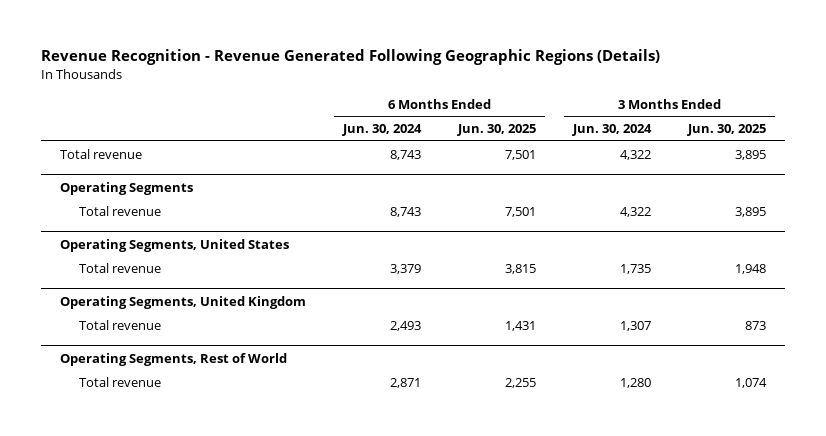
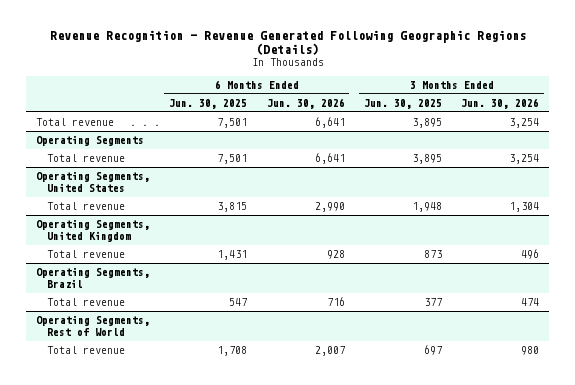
[341,124,422,137] Jun. 30, 2024 -> none
[572,124,653,137] Jun. 30, 2024 -> none
none -> [266,98,345,110] Jun. 30, 2026
none -> [461,98,540,110] Jun. 30, 2026
none -> [35,267,150,288] Operating Segments, Brazil
none -> [46,298,125,307] Total revenue
[505,377,537,388] 2,255 -> [217,346,248,357] 1,708
[735,377,768,388] 1,074 -> [424,345,443,356] 697

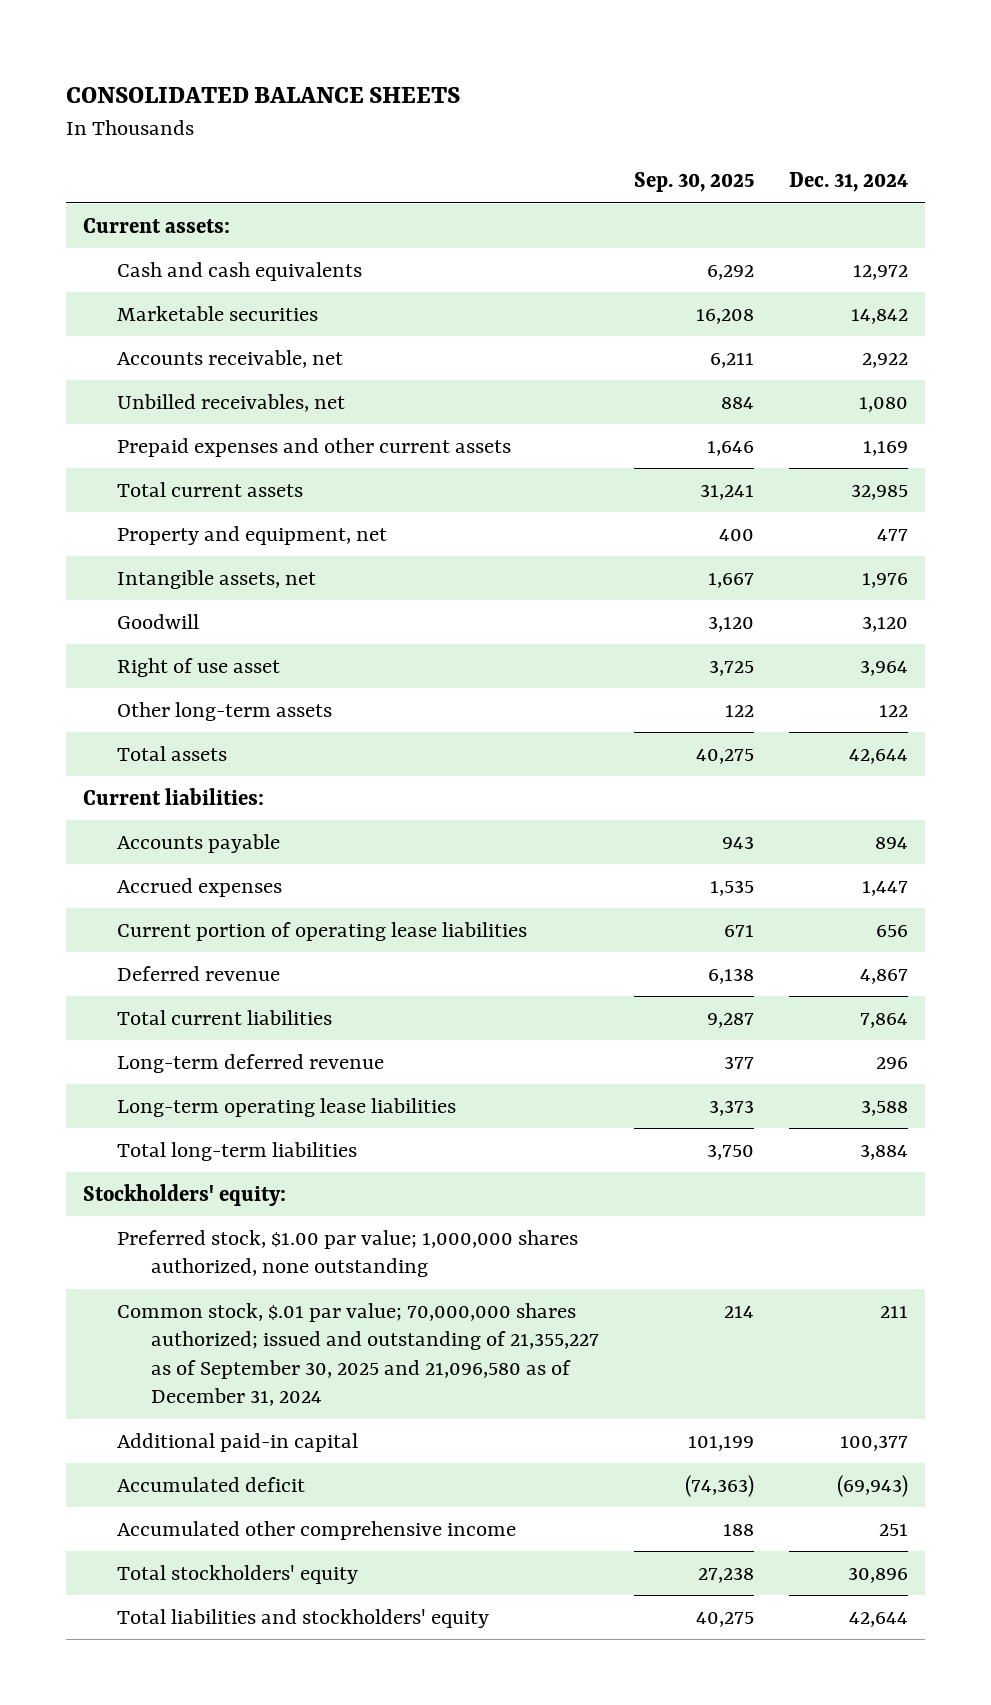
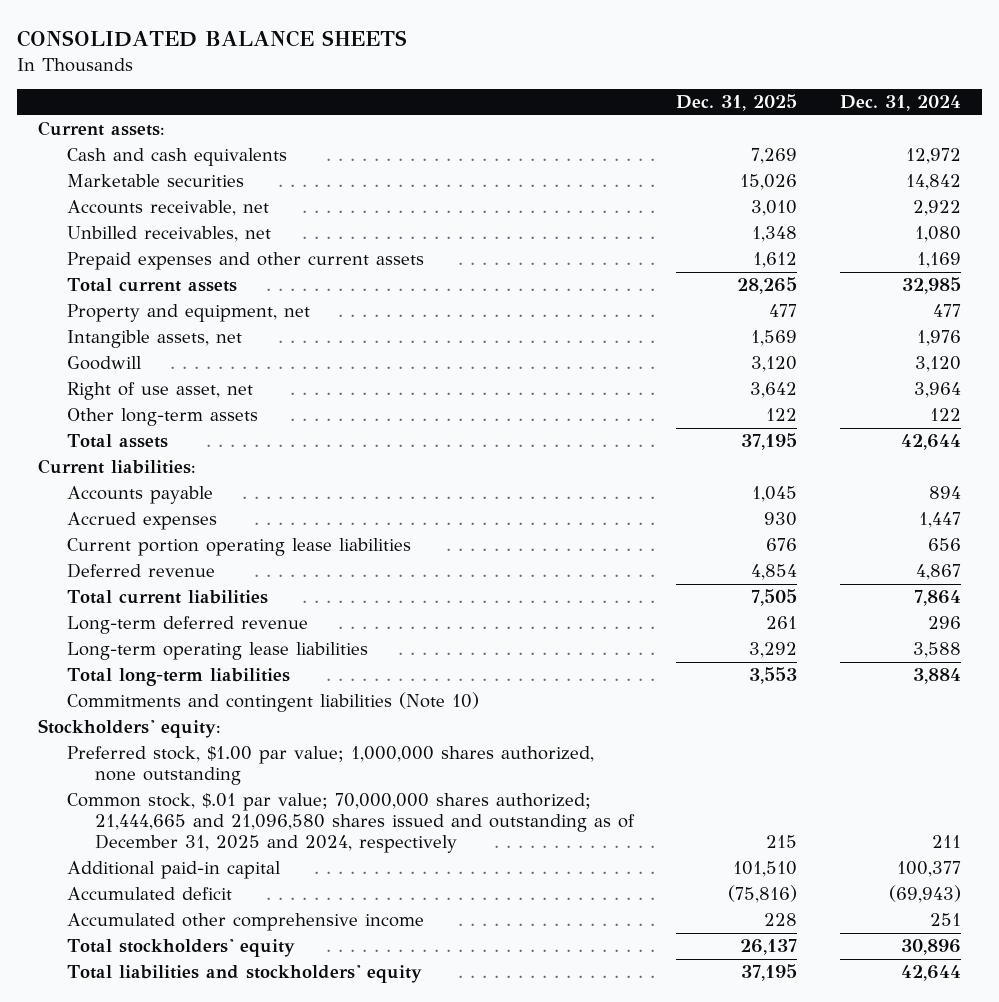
[633,172,754,193] Sep. 30, 2025 -> none
none -> [676,94,798,112] Dec. 31, 2025
[117,657,281,677] Right of use asset -> [66,382,253,401] Right of use asset, net
[117,921,528,941] Current portion of operating lease liabilities -> [66,538,411,557] Current portion operating lease liabilities
none -> [66,692,479,713] Commitments and contingent liabilities (Note 10)
[117,1302,600,1407] Common stock, $.01 par value; 70,000,000 shares authorized; issued and outstanding of 21,355,227 as of September 30, 2025 and 21,096,580 as of December 31, 2024 -> [66,793,635,854] Common stock, $.01 par value; 70,000,000 shares authorized; 21,444,665 and 21,096,580 shares issued and outstanding as of December 31, 2025 and 2024, respectively

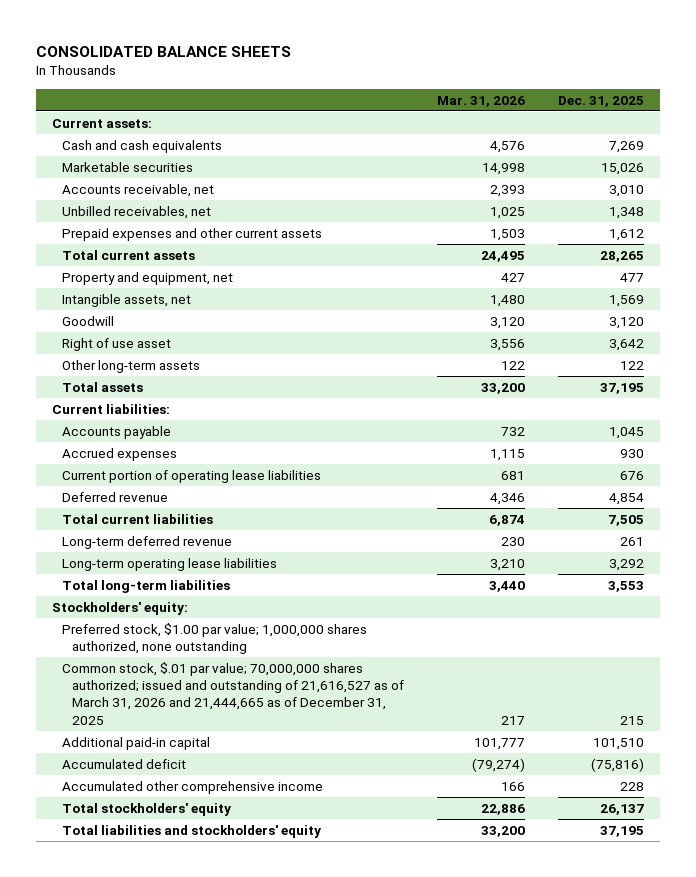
[839,95,961,112] Dec. 31, 2024 -> none
none -> [437,95,526,107] Mar. 31, 2026
[66,382,253,401] Right of use asset, net -> [62,337,172,351] Right of use asset
[66,538,411,557] Current portion operating lease liabilities -> [62,469,322,483] Current portion of operating lease liabilities
[66,692,479,713] Commitments and contingent liabilities (Note 10) -> none
[66,793,635,854] Common stock, $.01 par value; 70,000,000 shares authorized; 21,444,665 and 21,096,580 shares issued and outstanding as of December 31, 2025 and 2024, respectively -> [62,661,405,725] Common stock, $.01 par value; 70,000,000 shares authorized; issued and outstanding of 21,616,527 as of March 31, 2026 and 21,444,665 as of December 31, 2025

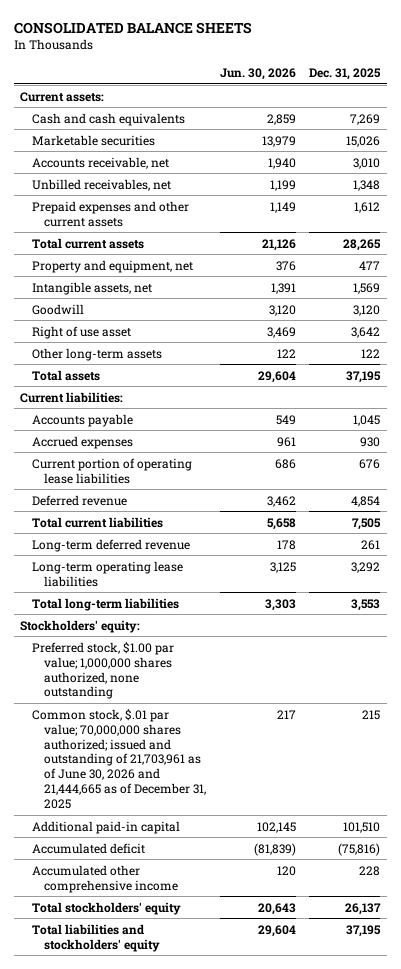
[437,95,526,107] Mar. 31, 2026 -> none
none -> [219,67,296,80] Jun. 30, 2026
[62,661,405,725] Common stock, $.01 par value; 70,000,000 shares authorized; issued and outstanding of 21,616,527 as of March 31, 2026 and 21,444,665 as of December 31, 2025 -> [32,708,207,810] Common stock, $.01 par value; 70,000,000 shares authorized; issued and outstanding of 21,703,961 as of June 30, 2026 and 21,444,665 as of December 31, 2025

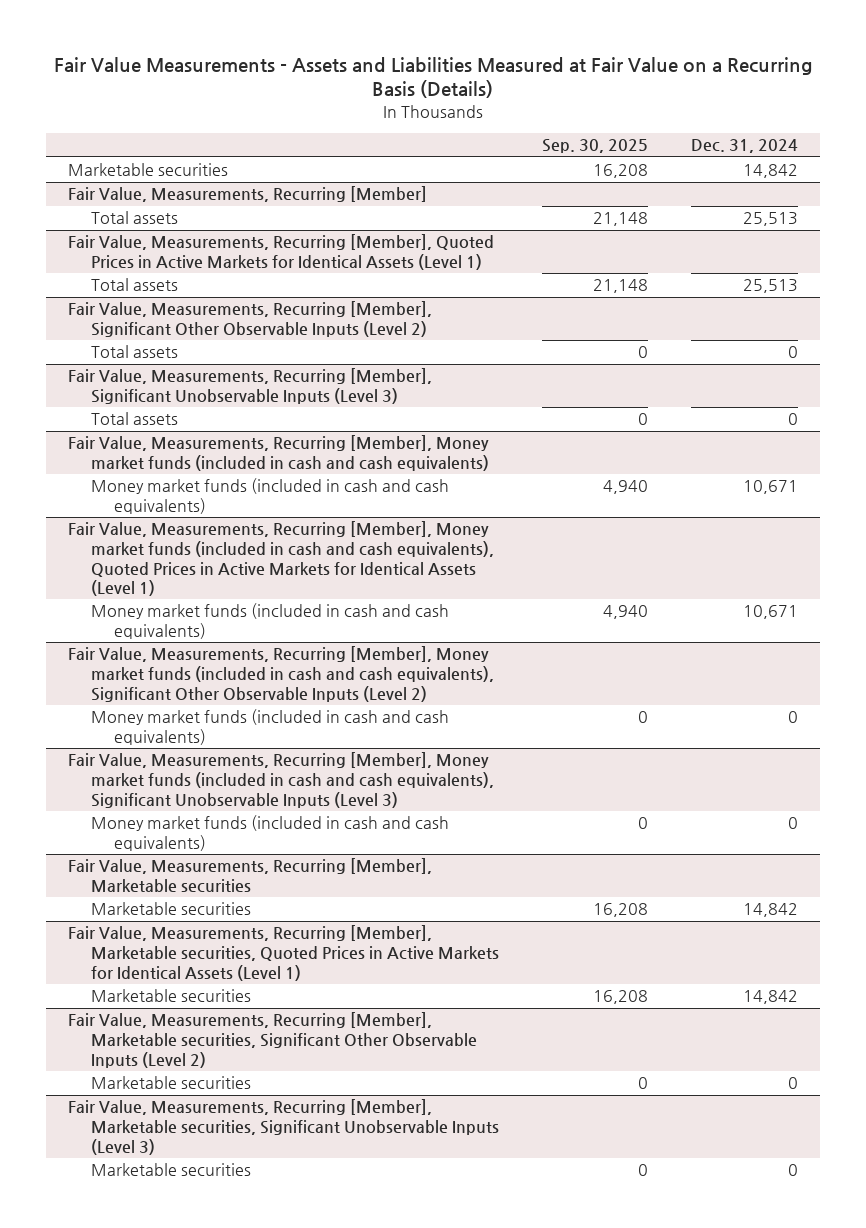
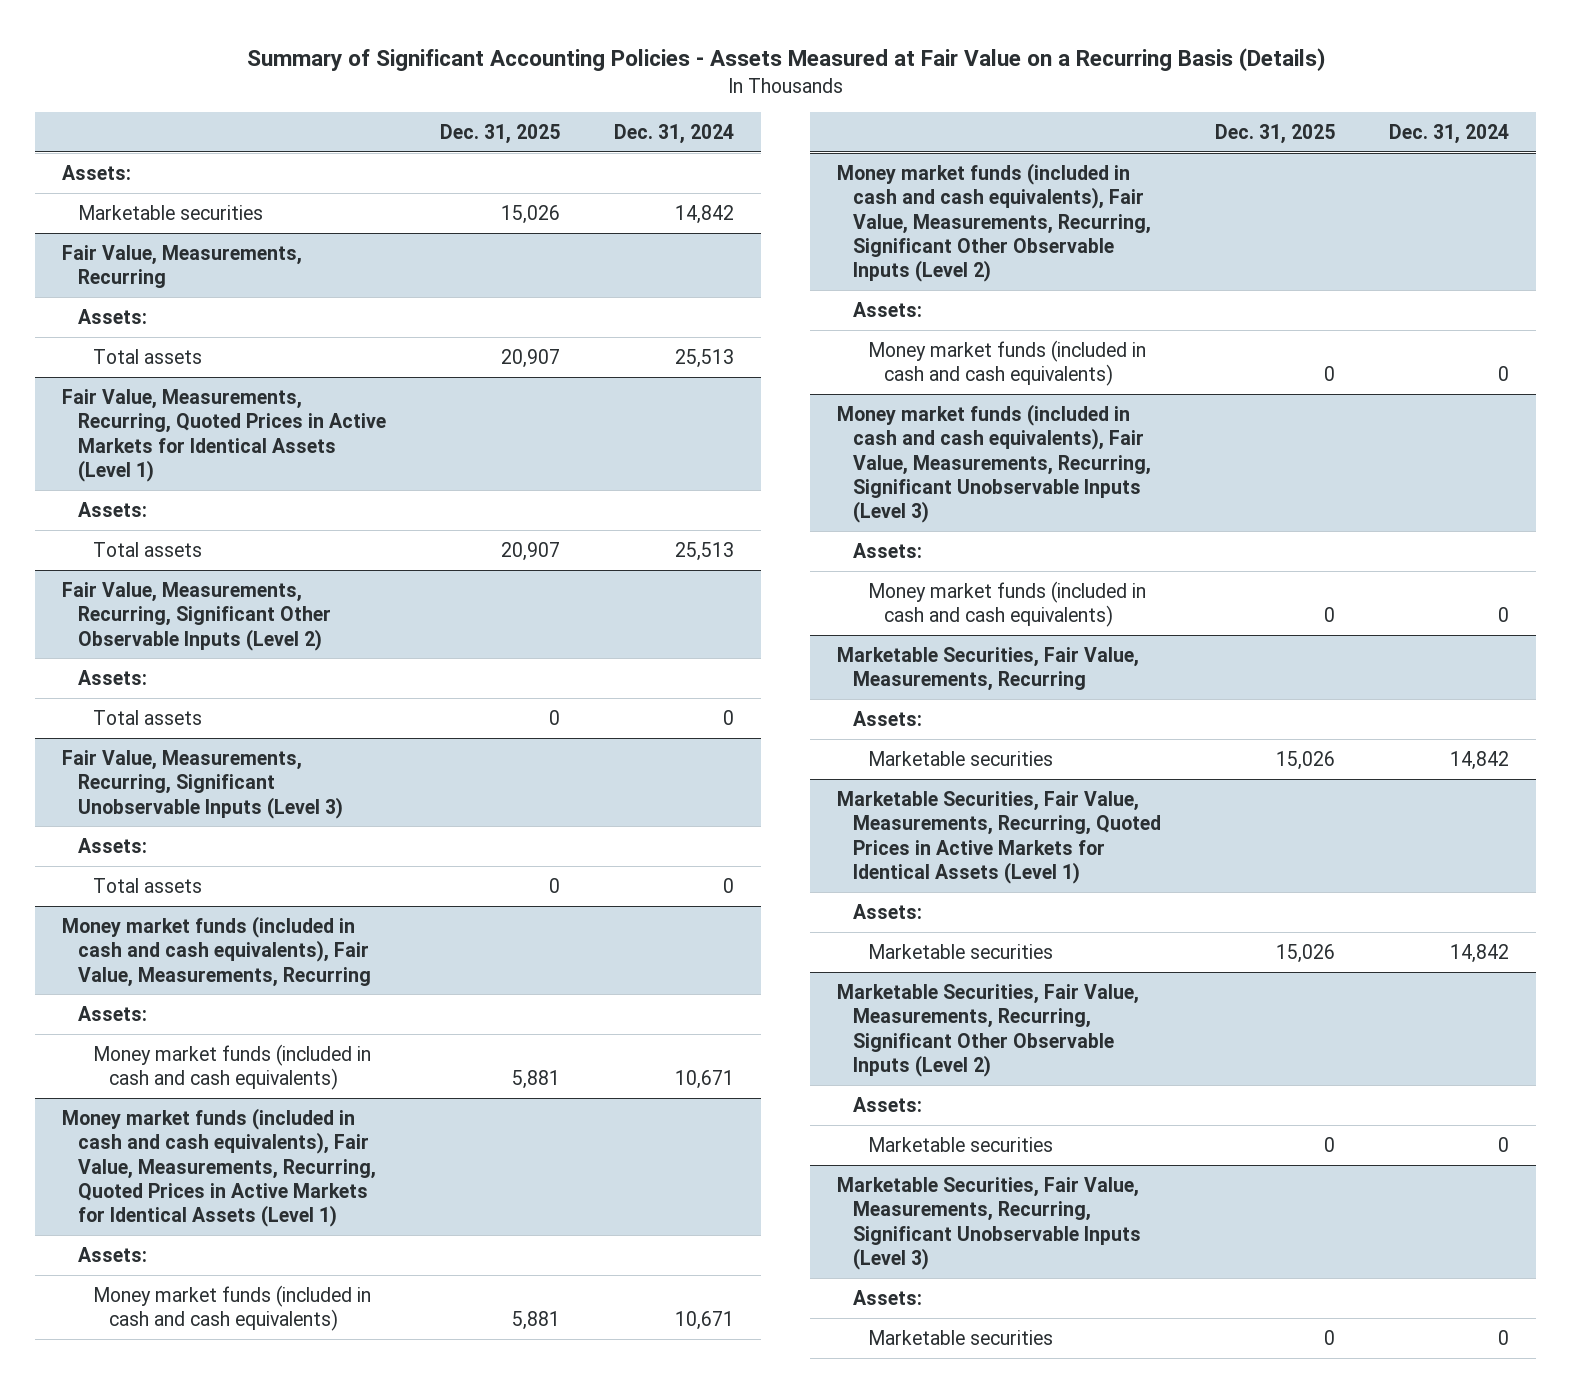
[53,56,813,99] Fair Value Measurements - Assets and Liabilities Measured at Fair Value on a Recurring Basis (Details) -> [246,47,1325,71] Summary of Significant Accounting Policies - Assets Measured at Fair Value on a Recurring Basis (Details)
[541,139,648,154] Sep. 30, 2025 -> none
none -> [439,124,560,145] Dec. 31, 2025
none -> [62,164,132,180] Assets:
[67,186,427,203] Fair Value, Measurements, Recurring [Member] -> [62,244,303,289] Fair Value, Measurements, Recurring
none -> [77,308,147,324] Assets:
[67,234,494,270] Fair Value, Measurements, Recurring [Member], Quoted Prices in Active Markets for Identical Assets (Level 1) -> [62,388,386,482] Fair Value, Measurements, Recurring, Quoted Prices in Active Markets for Identical Assets (Level 1)
none -> [77,501,147,517] Assets:
[67,301,432,337] Fair Value, Measurements, Recurring [Member], Significant Other Observable Inputs (Level 2) -> [62,581,331,651] Fair Value, Measurements, Recurring, Significant Other Observable Inputs (Level 2)
none -> [77,669,147,685] Assets:
[67,368,432,404] Fair Value, Measurements, Recurring [Member], Significant Unobservable Inputs (Level 3) -> [62,749,343,819] Fair Value, Measurements, Recurring, Significant Unobservable Inputs (Level 3)
none -> [77,837,147,853] Assets:
[67,435,489,471] Fair Value, Measurements, Recurring [Member], Money market funds (included in cash and cash equivalents) -> [62,915,371,987] Money market funds (included in cash and cash equivalents), Fair Value, Measurements, Recurring
none -> [77,1005,147,1021] Assets:
[67,521,494,597] Fair Value, Measurements, Recurring [Member], Money market funds (included in cash and cash equivalents), Quoted Prices in Active Markets for Identical Assets (Level 1) -> [62,1107,376,1228] Money market funds (included in cash and cash equivalents), Fair Value, Measurements, Recurring, Quoted Prices in Active Markets for Identical Assets (Level 1)
none -> [77,1246,147,1262] Assets:
[67,646,494,702] Fair Value, Measurements, Recurring [Member], Money market funds (included in cash and cash equivalents), Significant Other Observable Inputs (Level 2) -> [837,162,1151,283] Money market funds (included in cash and cash equivalents), Fair Value, Measurements, Recurring, Significant Other Observable Inputs (Level 2)
none -> [852,301,922,317] Assets:
[67,752,494,808] Fair Value, Measurements, Recurring [Member], Money market funds (included in cash and cash equivalents), Significant Unobservable Inputs (Level 3) -> [837,403,1151,524] Money market funds (included in cash and cash equivalents), Fair Value, Measurements, Recurring, Significant Unobservable Inputs (Level 3)
none -> [852,542,922,558] Assets:
[67,858,432,893] Fair Value, Measurements, Recurring [Member], Marketable securities -> [837,646,1140,692] Marketable Securities, Fair Value, Measurements, Recurring
none -> [852,710,922,726] Assets:
[67,925,499,981] Fair Value, Measurements, Recurring [Member], Marketable securities, Quoted Prices in Active Markets for Identical Assets (Level 1) -> [837,790,1161,884] Marketable Securities, Fair Value, Measurements, Recurring, Quoted Prices in Active Markets for Identical Assets (Level 1)
none -> [852,903,922,919] Assets:
[67,1012,477,1068] Fair Value, Measurements, Recurring [Member], Marketable securities, Significant Other Observable Inputs (Level 2) -> [837,983,1140,1077] Marketable Securities, Fair Value, Measurements, Recurring, Significant Other Observable Inputs (Level 2)
none -> [852,1096,922,1112] Assets:
[67,1099,499,1155] Fair Value, Measurements, Recurring [Member], Marketable securities, Significant Unobservable Inputs (Level 3) -> [837,1176,1141,1270] Marketable Securities, Fair Value, Measurements, Recurring, Significant Unobservable Inputs (Level 3)
none -> [852,1289,922,1305] Assets:

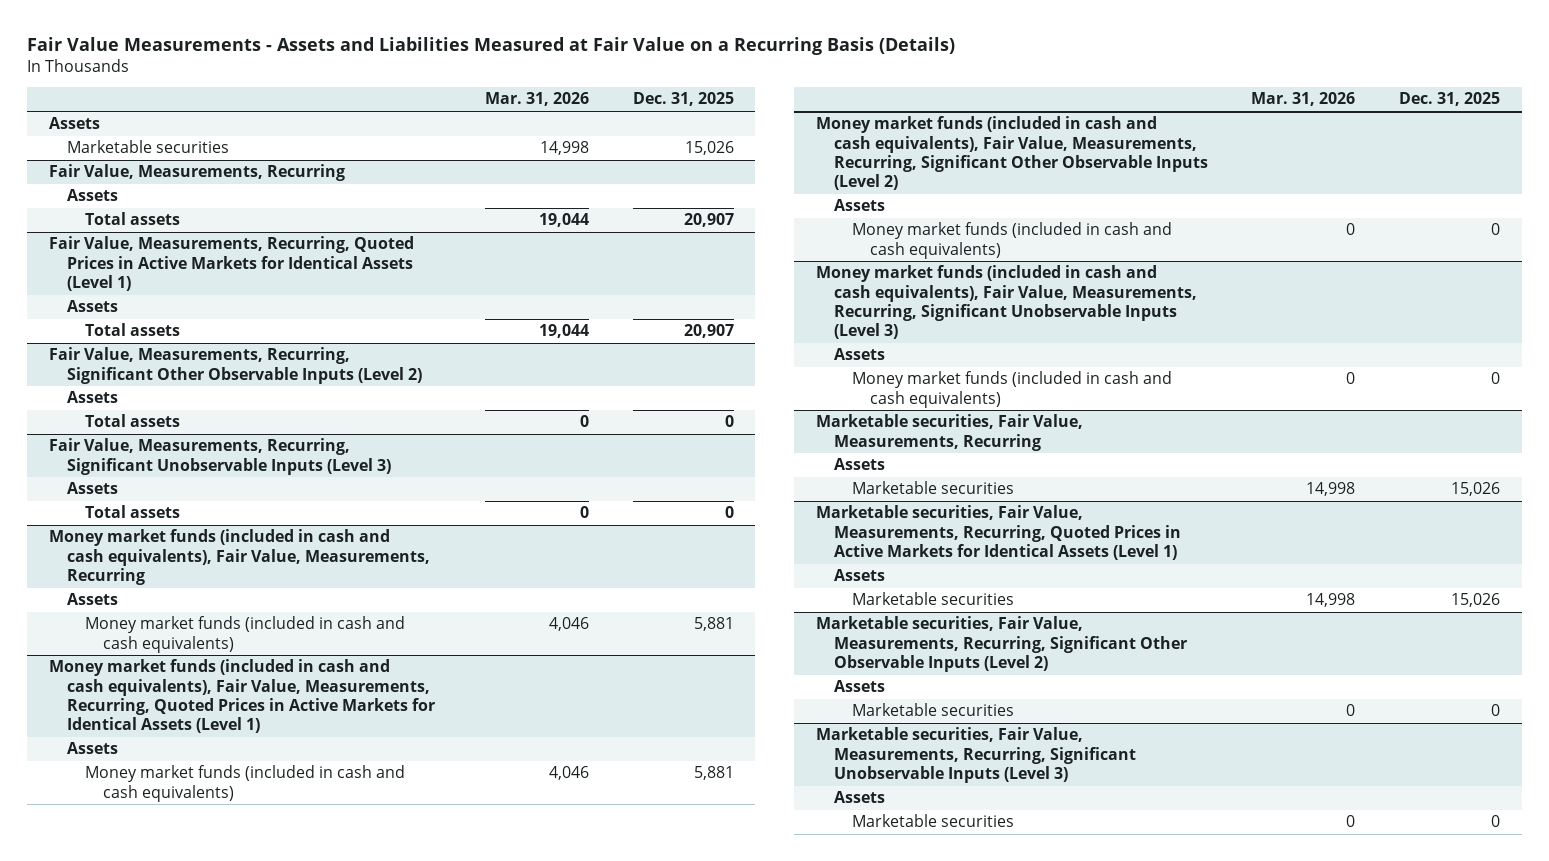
[246,47,1325,71] Summary of Significant Accounting Policies - Assets Measured at Fair Value on a Recurring Basis (Details) -> [27,37,956,56] Fair Value Measurements - Assets and Liabilities Measured at Fair Value on a Recurring Basis (Details)
[614,124,735,145] Dec. 31, 2024 -> none
none -> [484,92,589,107] Mar. 31, 2026
[62,164,132,180] Assets: -> [49,117,101,130] Assets
[77,308,147,324] Assets: -> [67,189,119,202] Assets
[77,501,147,517] Assets: -> [67,300,119,313] Assets
[77,669,147,685] Assets: -> [67,391,119,404] Assets
[77,837,147,853] Assets: -> [67,482,119,495] Assets
[77,1005,147,1021] Assets: -> [67,593,119,606] Assets
[77,1246,147,1262] Assets: -> [67,742,119,755] Assets
[852,301,922,317] Assets: -> [833,199,885,212] Assets
[852,542,922,558] Assets: -> [833,348,885,361] Assets
[837,646,1140,692] Marketable Securities, Fair Value, Measurements, Recurring -> [815,414,1083,451] Marketable securities, Fair Value, Measurements, Recurring
[852,710,922,726] Assets: -> [833,458,885,471] Assets
[837,790,1161,884] Marketable Securities, Fair Value, Measurements, Recurring, Quoted Prices in Active Markets for Identical Assets (Level 1) -> [815,505,1181,561] Marketable securities, Fair Value, Measurements, Recurring, Quoted Prices in Active Markets for Identical Assets (Level 1)
[852,903,922,919] Assets: -> [833,569,885,582] Assets
[837,983,1140,1077] Marketable Securities, Fair Value, Measurements, Recurring, Significant Other Observable Inputs (Level 2) -> [815,616,1187,673] Marketable securities, Fair Value, Measurements, Recurring, Significant Other Observable Inputs (Level 2)
[852,1096,922,1112] Assets: -> [833,680,885,693] Assets
[837,1176,1141,1270] Marketable Securities, Fair Value, Measurements, Recurring, Significant Unobservable Inputs (Level 3) -> [815,727,1136,784] Marketable securities, Fair Value, Measurements, Recurring, Significant Unobservable Inputs (Level 3)
[852,1289,922,1305] Assets: -> [833,791,885,804] Assets

